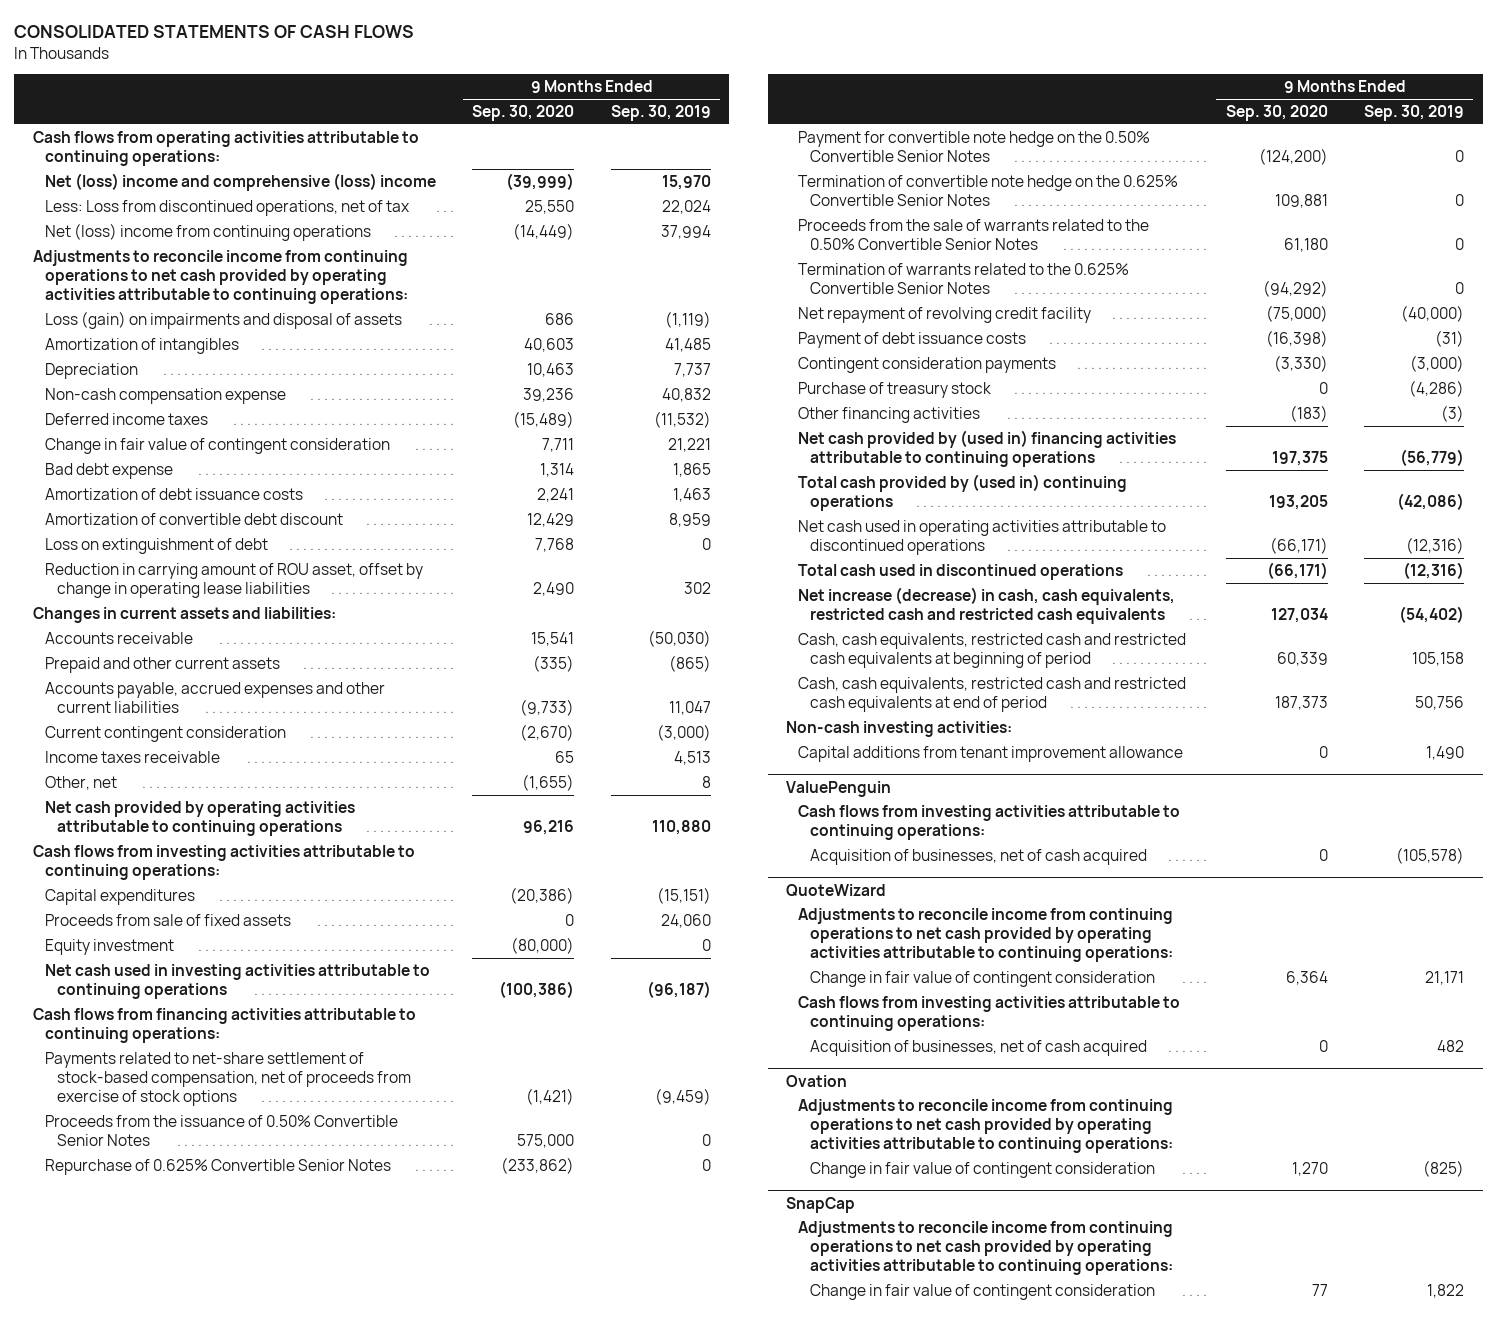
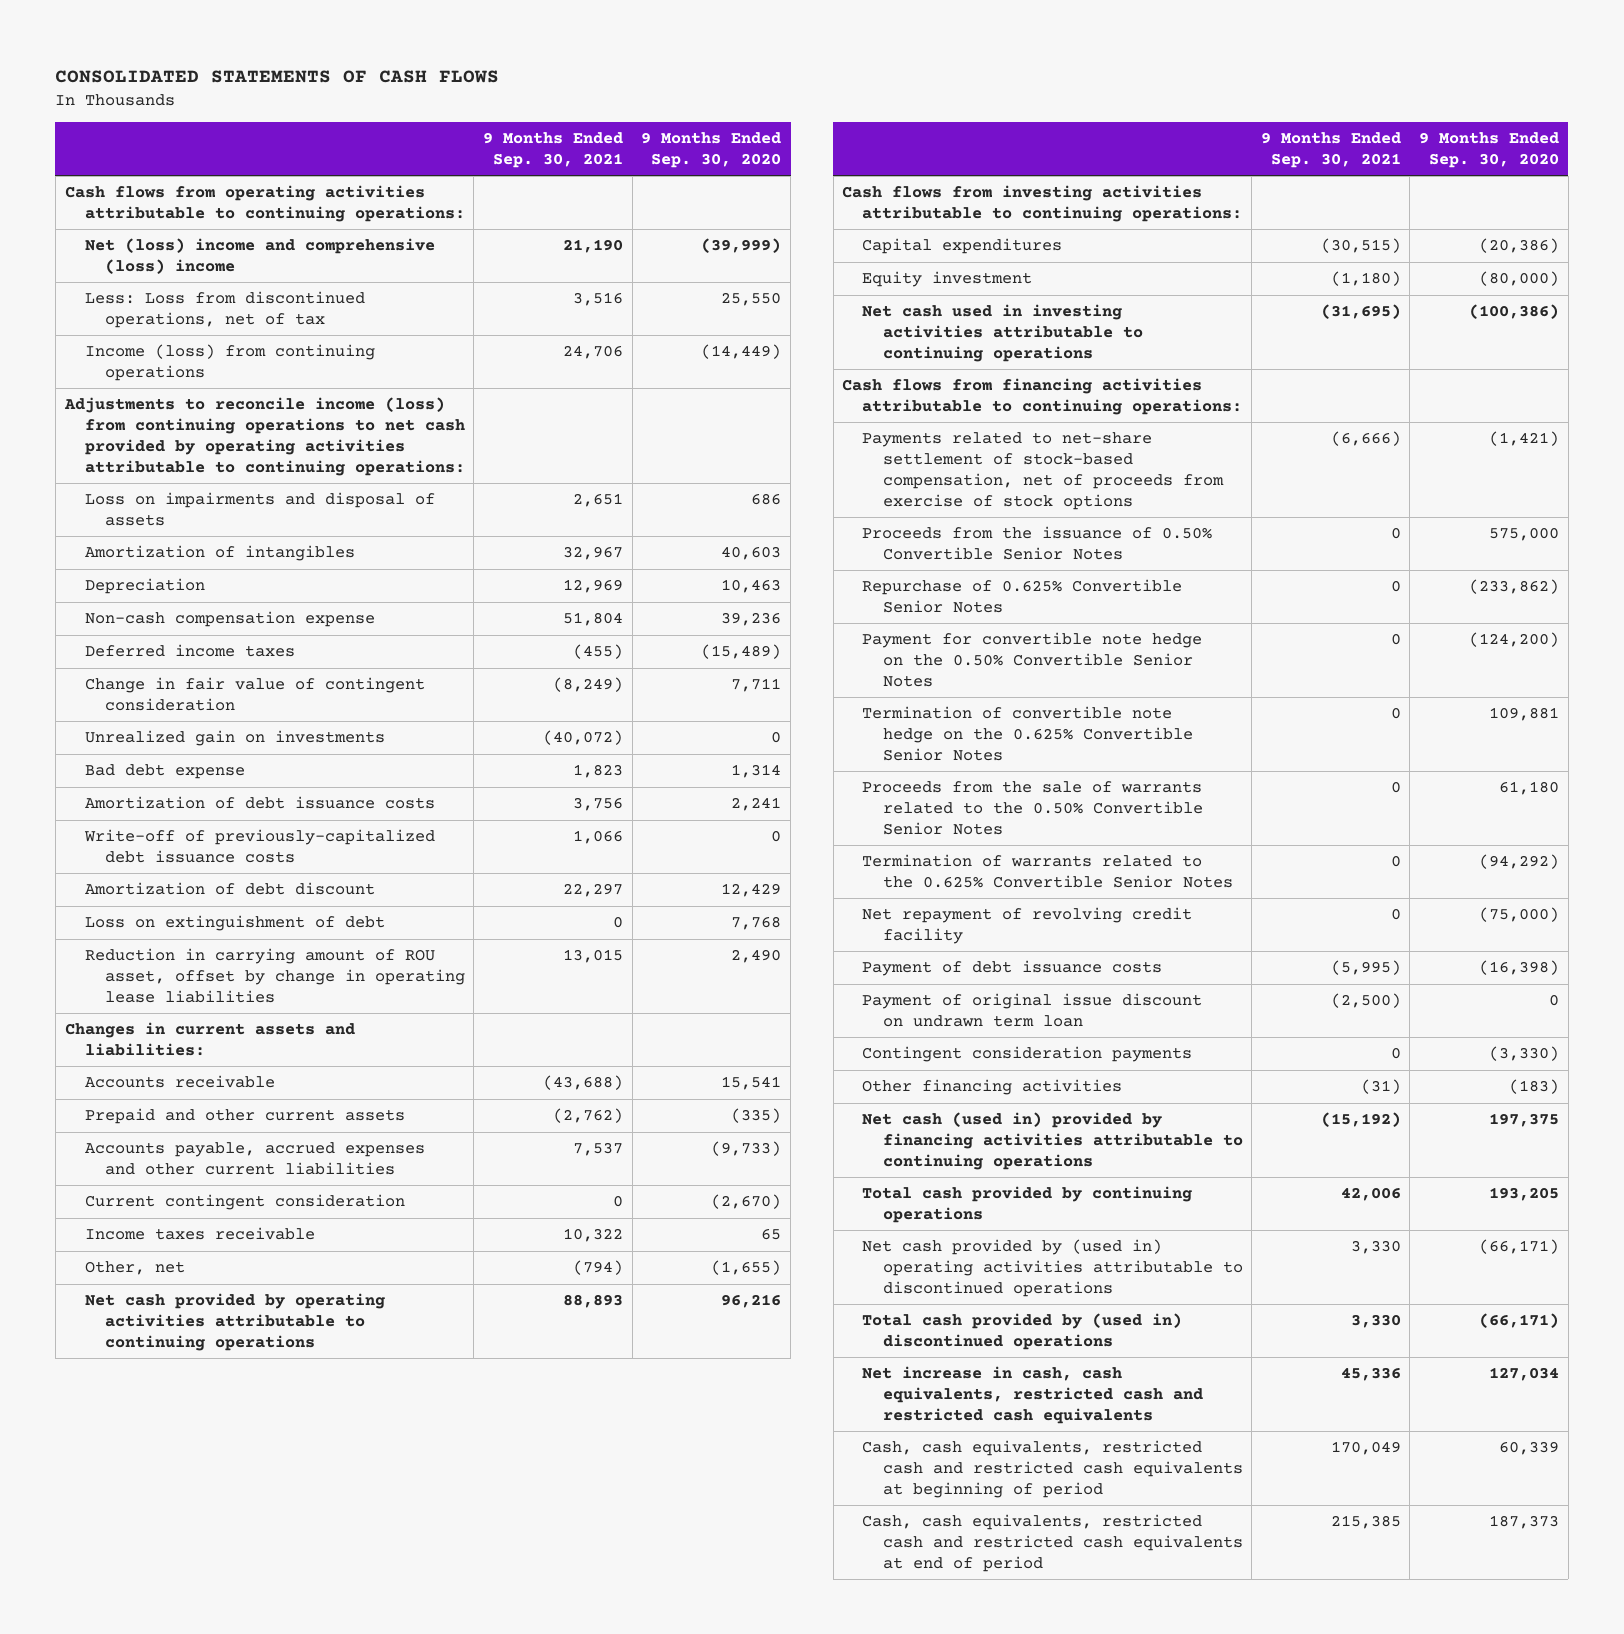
[610,105,711,122] Sep. 30, 2019 -> none
none -> [483,132,624,169] 9 Months Ended Sep. 30, 2021
[44,223,371,242] Net (loss) income from continuing operations -> [84,344,375,382] Income (loss) from continuing operations
[32,250,408,305] Adjustments to reconcile income from continuing operations to net cash provided by operating activities attributable to continuing operations: -> [63,397,465,476] Adjustments to reconcile income (loss) from continuing operations to net cash provided by operating activities attributable to continuing operations:
[44,311,402,330] Loss (gain) on impairments and disposal of assets -> [84,492,435,527] Loss on impairments and disposal of assets
none -> [84,730,385,747] Unrealized gain on investments
none -> [83,829,435,864] Write-off of previously-capitalized debt issuance costs
[44,513,343,526] Amortization of convertible debt discount -> [84,882,375,896] Amortization of debt discount
[44,914,291,927] Proceeds from sale of fixed assets -> none
none -> [862,993,1203,1028] Payment of original issue discount on undrawn term loan
[797,382,991,399] Purchase of treasury stock -> none
[797,430,1176,468] Net cash provided by (used in) financing activities attributable to continuing operations -> [862,1112,1243,1170] Net cash (used in) provided by financing activities attributable to continuing operations
[797,474,1127,512] Total cash provided by (used in) continuing operations -> [862,1186,1193,1224] Total cash provided by continuing operations
[797,520,1166,556] Net cash used in operating activities attributable to discontinued operations -> [862,1239,1243,1297] Net cash provided by (used in) operating activities attributable to discontinued operations
[797,564,1123,581] Total cash used in discontinued operations -> [862,1313,1183,1351] Total cash provided by (used in) discontinued operations
[797,587,1175,625] Net increase (decrease) in cash, cash equivalents, restricted cash and restricted cash equivalents -> [862,1366,1203,1424] Net increase in cash, cash equivalents, restricted cash and restricted cash equivalents
[785,721,1012,738] Non-cash investing activities: -> none
[797,746,1183,763] Capital additions from tenant improvement allowance -> none
[785,780,891,797] ValuePenguin -> none
[797,805,1180,841] Cash flows from investing activities attributable to continuing operations: -> none
[809,849,1147,866] Acquisition of businesses, net of cash acquired -> none
[785,883,886,897] QuoteWizard -> none
[797,908,1173,963] Adjustments to reconcile income from continuing operations to net cash provided by operating activities attributable to continuing operations: -> none
[809,971,1155,988] Change in fair value of contingent consideration -> none
[797,996,1180,1032] Cash flows from investing activities attributable to continuing operations: -> none
[809,1040,1147,1057] Acquisition of businesses, net of cash acquired -> none
[785,1074,847,1087] Ovation -> none
[797,1099,1173,1154] Adjustments to reconcile income from continuing operations to net cash provided by operating activities attributable to continuing operations: -> none
[809,1162,1155,1179] Change in fair value of contingent consideration -> none
[785,1196,855,1213] SnapCap -> none
[797,1221,1173,1276] Adjustments to reconcile income from continuing operations to net cash provided by operating activities attributable to continuing operations: -> none
[809,1284,1155,1301] Change in fair value of contingent consideration -> none

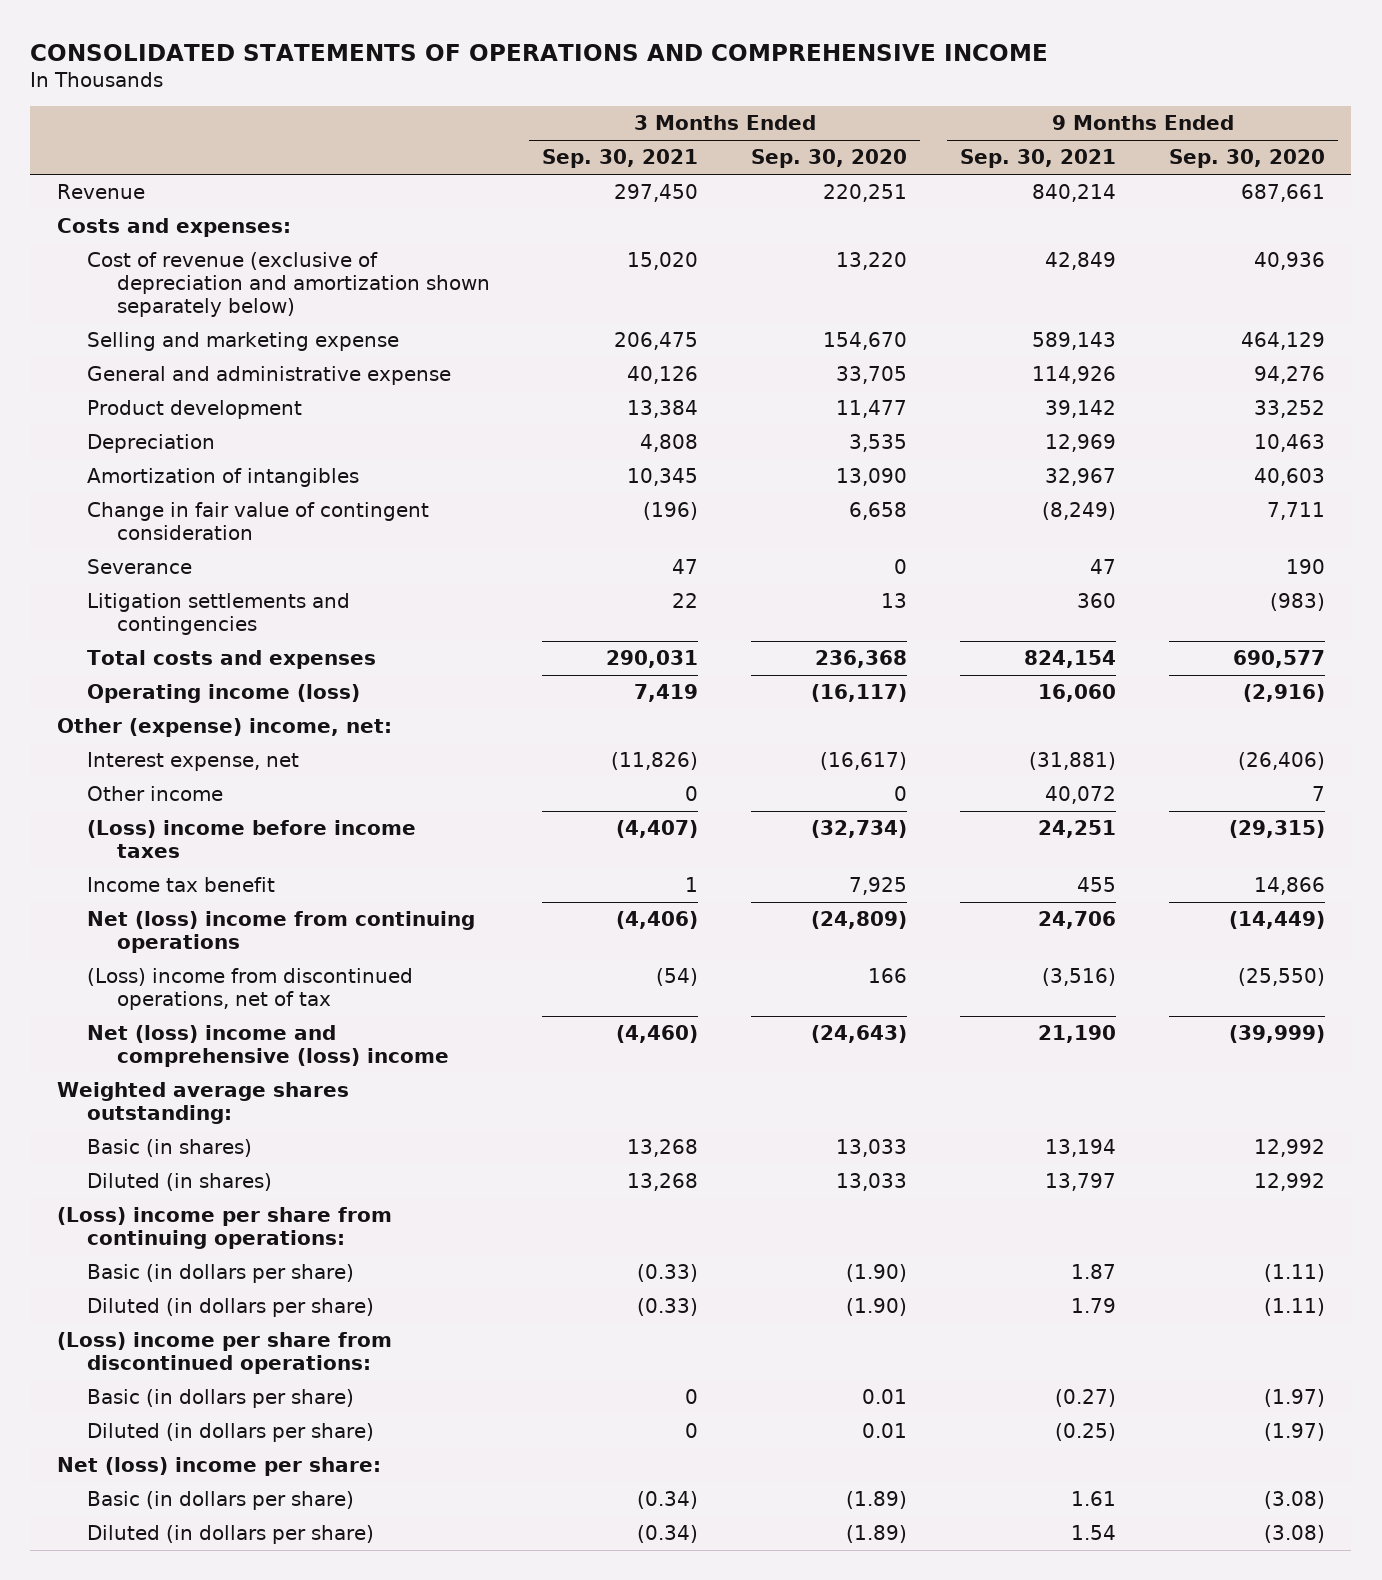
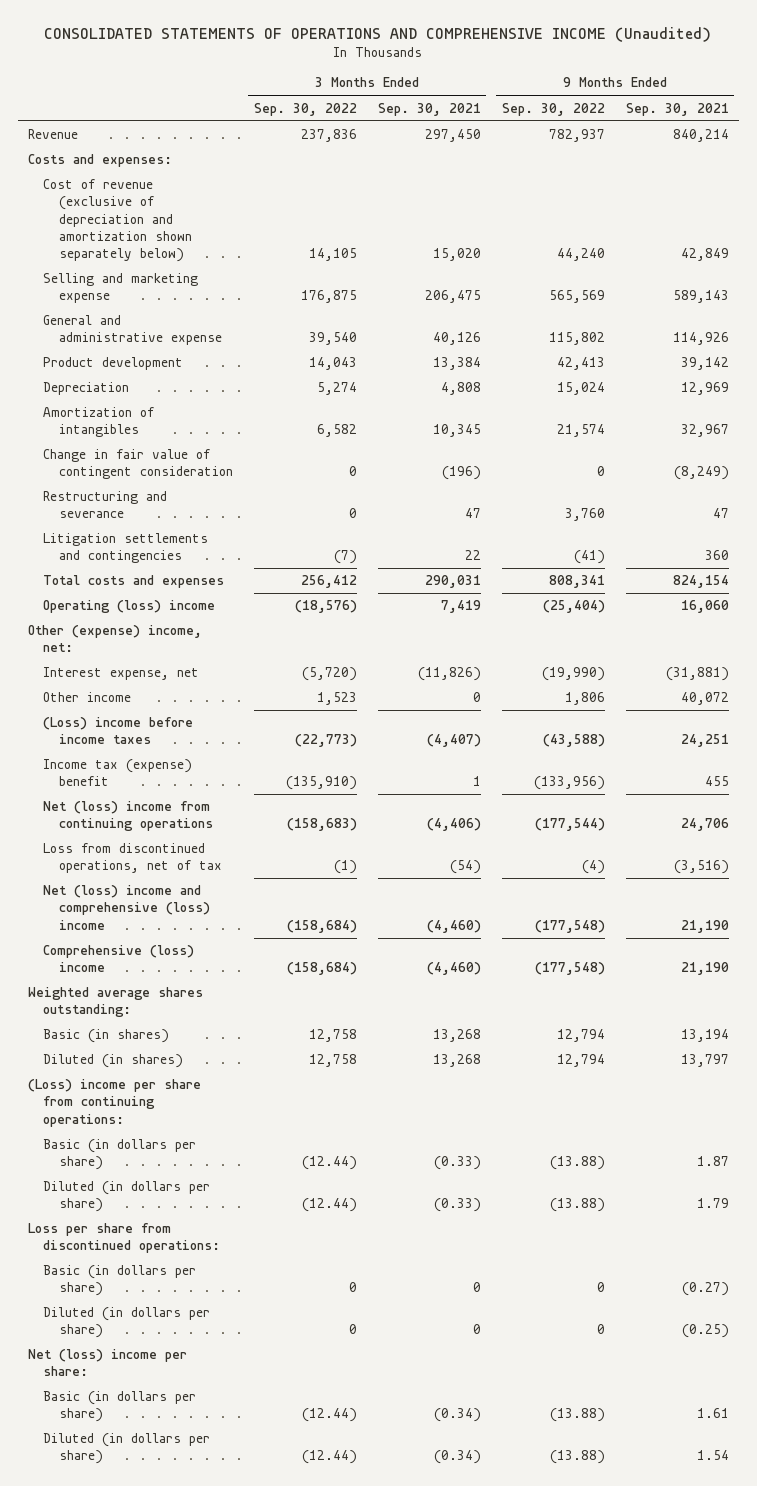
[30,43,1049,61] CONSOLIDATED STATEMENTS OF OPERATIONS AND COMPREHENSIVE INCOME -> [44,26,712,42] CONSOLIDATED STATEMENTS OF OPERATIONS AND COMPREHENSIVE INCOME (Unaudited)
[751,149,908,169] Sep. 30, 2020 -> none
[1168,149,1325,169] Sep. 30, 2020 -> none
none -> [253,102,357,116] Sep. 30, 2022
none -> [501,102,605,116] Sep. 30, 2022
[86,559,192,575] Severance -> [43,491,168,519] Restructuring and severance
[86,684,360,704] Operating income (loss) -> [43,600,216,614] Operating (loss) income
[86,877,275,893] Income tax benefit -> [43,759,193,787] Income tax (expense) benefit
[86,968,413,1011] (Loss) income from discontinued operations, net of tax -> [43,843,222,874] Loss from discontinued operations, net of tax
none -> [43,945,195,973] Comprehensive (loss) income
[56,1332,392,1375] (Loss) income per share from discontinued operations: -> [28,1223,221,1254] Loss per share from discontinued operations:

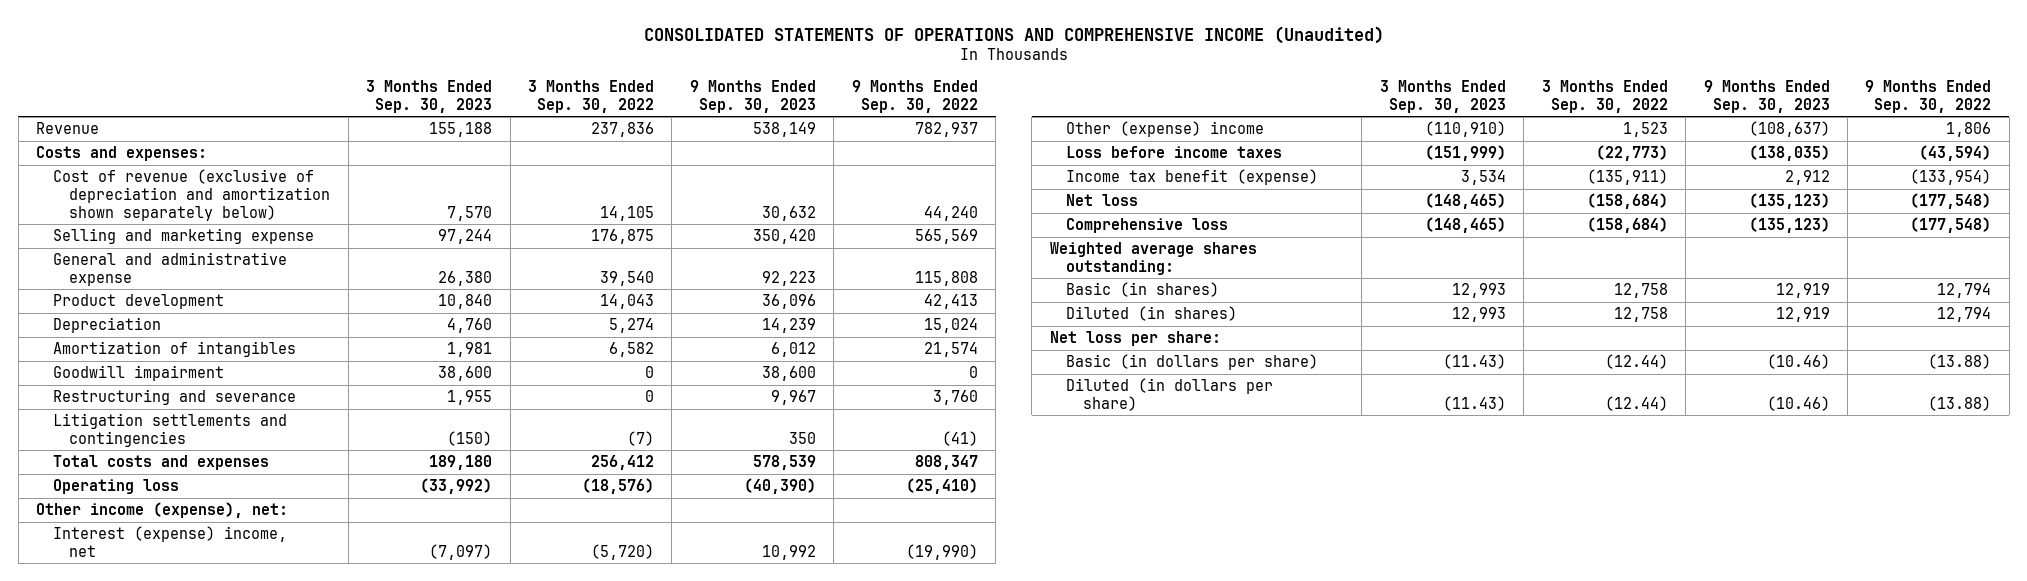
[377,102,481,116] Sep. 30, 2021 -> none
[625,102,729,116] Sep. 30, 2021 -> none
none -> [366,80,493,113] 3 Months Ended Sep. 30, 2023
none -> [689,80,816,113] 9 Months Ended Sep. 30, 2023
[548,332,605,346] 115,802 -> [914,270,978,286] 115,808
[43,449,233,480] Change in fair value of contingent consideration -> none
none -> [52,365,224,382] Goodwill impairment
[43,801,213,832] Net (loss) income from continuing operations -> none
[43,843,222,874] Loss from discontinued operations, net of tax -> none
[548,575,605,589] 808,341 -> [914,455,978,471] 808,347
[43,600,216,614] Operating (loss) income -> [52,479,179,495] Operating loss
[542,600,605,614] (25,404) -> [905,478,978,495] (25,410)
[28,625,203,653] Other (expense) income, net: -> [36,502,289,519] Other income (expense), net:
[43,667,200,681] Interest expense, net -> [52,526,287,557] Interest (expense) income, net
[43,692,132,703] Other income -> [1066,121,1265,138] Other (expense) income
[43,717,194,745] (Loss) income before income taxes -> [1066,146,1283,159] Loss before income taxes
[542,734,605,748] (43,588) -> [1919,145,1992,162] (43,594)
[43,759,193,787] Income tax (expense) benefit -> [1066,169,1319,186] Income tax benefit (expense)
[285,776,357,791] (135,910) -> [1586,169,1668,186] (135,911)
[533,776,605,791] (133,956) -> [1910,169,1992,186] (133,954)
[43,885,210,930] Net (loss) income and comprehensive (loss) income -> [1066,194,1139,207] Net loss
[43,945,195,973] Comprehensive (loss) income -> [1066,218,1229,234] Comprehensive loss
[28,1079,202,1127] (Loss) income per share from continuing operations: -> none
[43,1139,197,1171] Basic (in dollars per share) -> none
[43,1181,211,1213] Diluted (in dollars per share) -> none
[28,1223,221,1254] Loss per share from discontinued operations: -> none
[43,1265,197,1297] Basic (in dollars per share) -> none
[43,1307,211,1339] Diluted (in dollars per share) -> none
[28,1349,188,1377] Net (loss) income per share: -> [1049,331,1221,347] Net loss per share:

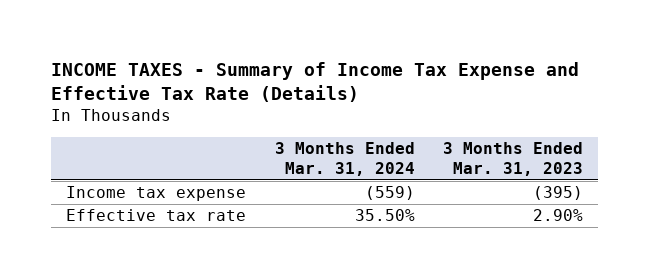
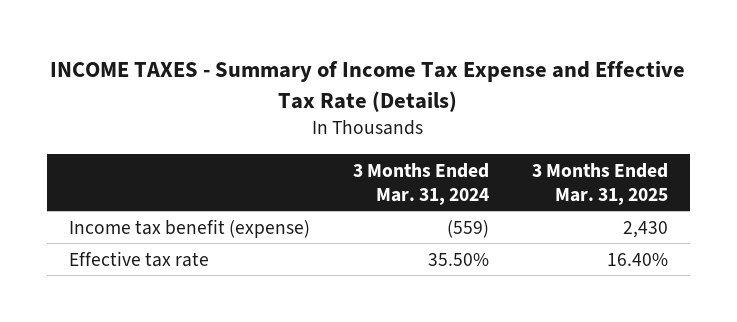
[443,142,584,176] 3 Months Ended Mar. 31, 2023 -> none
none -> [532,162,669,205] 3 Months Ended Mar. 31, 2025
[65,186,246,202] Income tax expense -> [68,218,310,238] Income tax benefit (expense)

